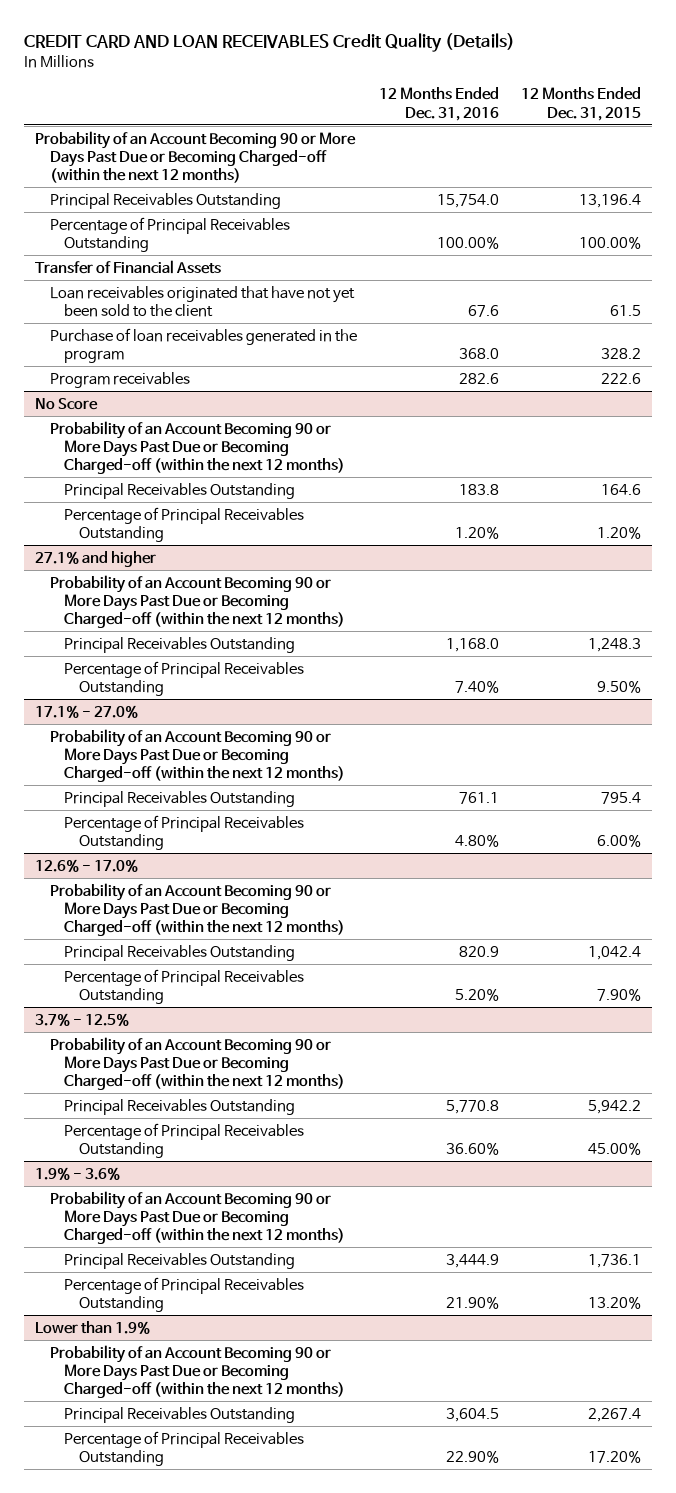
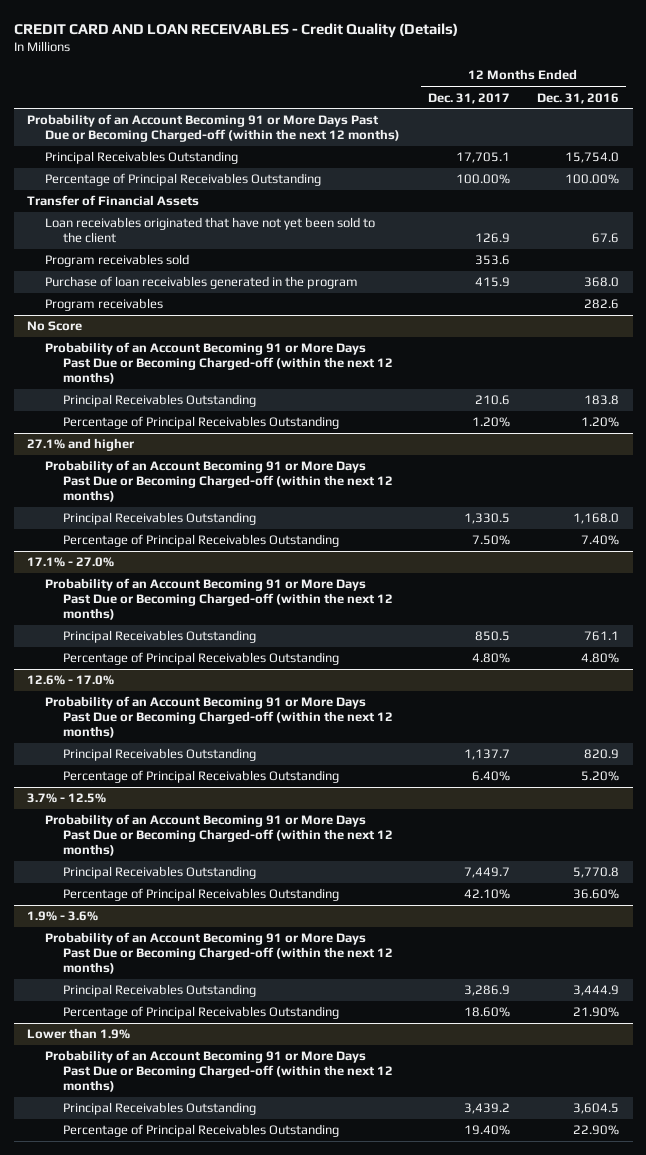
[23,32,515,52] CREDIT CARD AND LOAN RECEIVABLES Credit Quality (Details) -> [13,22,458,38] CREDIT CARD AND LOAN RECEIVABLES - Credit Quality (Details)
[521,87,642,121] 12 Months Ended Dec. 31, 2015 -> none
none -> [427,92,510,104] Dec. 31, 2017
[34,130,356,184] Probability of an Account Becoming 90 or More Days Past Due or Becoming Charged-off (within the next 12 months) -> [27,114,401,143] Probability of an Account Becoming 91 or More Days Past Due or Becoming Charged-off (within the next 12 months)
none -> [45,254,190,268] Program receivables sold
[49,420,346,475] Probability of an Account Becoming 90 or More Days Past Due or Becoming Charged-off (within the next 12 months) -> [45,342,394,385] Probability of an Account Becoming 91 or More Days Past Due or Becoming Charged-off (within the next 12 months)
[49,574,346,629] Probability of an Account Becoming 90 or More Days Past Due or Becoming Charged-off (within the next 12 months) -> [45,460,394,503] Probability of an Account Becoming 91 or More Days Past Due or Becoming Charged-off (within the next 12 months)
[49,728,346,783] Probability of an Account Becoming 90 or More Days Past Due or Becoming Charged-off (within the next 12 months) -> [45,578,394,621] Probability of an Account Becoming 91 or More Days Past Due or Becoming Charged-off (within the next 12 months)
[49,882,346,937] Probability of an Account Becoming 90 or More Days Past Due or Becoming Charged-off (within the next 12 months) -> [45,696,394,739] Probability of an Account Becoming 91 or More Days Past Due or Becoming Charged-off (within the next 12 months)
[49,1036,346,1091] Probability of an Account Becoming 90 or More Days Past Due or Becoming Charged-off (within the next 12 months) -> [45,814,394,857] Probability of an Account Becoming 91 or More Days Past Due or Becoming Charged-off (within the next 12 months)
[49,1190,346,1245] Probability of an Account Becoming 90 or More Days Past Due or Becoming Charged-off (within the next 12 months) -> [45,932,394,975] Probability of an Account Becoming 91 or More Days Past Due or Becoming Charged-off (within the next 12 months)
[49,1344,346,1399] Probability of an Account Becoming 90 or More Days Past Due or Becoming Charged-off (within the next 12 months) -> [45,1050,394,1093] Probability of an Account Becoming 91 or More Days Past Due or Becoming Charged-off (within the next 12 months)

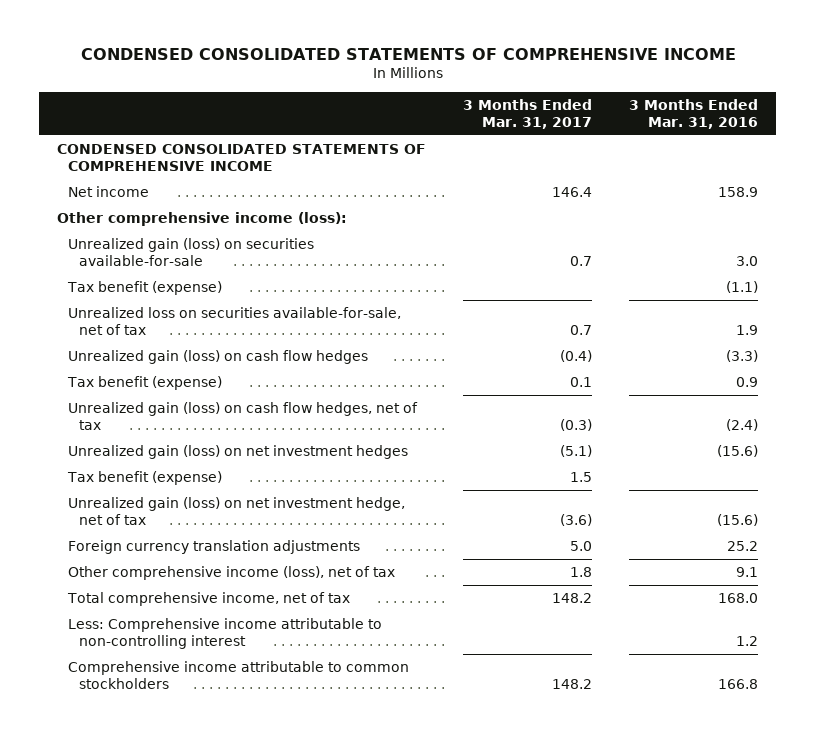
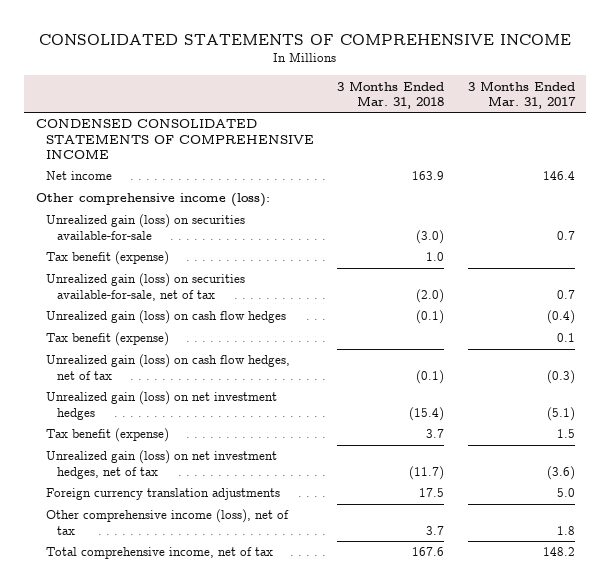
[80,48,736,61] CONDENSED CONSOLIDATED STATEMENTS OF COMPREHENSIVE INCOME -> [39,33,572,45] CONSOLIDATED STATEMENTS OF COMPREHENSIVE INCOME
[628,99,758,129] 3 Months Ended Mar. 31, 2016 -> none
none -> [337,80,445,109] 3 Months Ended Mar. 31, 2018
[68,307,402,335] Unrealized loss on securities available-for-sale, net of tax -> [46,273,246,301] Unrealized gain (loss) on securities available-for-sale, net of tax
[68,497,406,525] Unrealized gain (loss) on net investment hedge, net of tax -> [46,450,278,479] Unrealized gain (loss) on net investment hedges, net of tax
[68,618,383,649] Less: Comprehensive income attributable to non-controlling interest -> none
[68,661,410,689] Comprehensive income attributable to common stockholders -> none

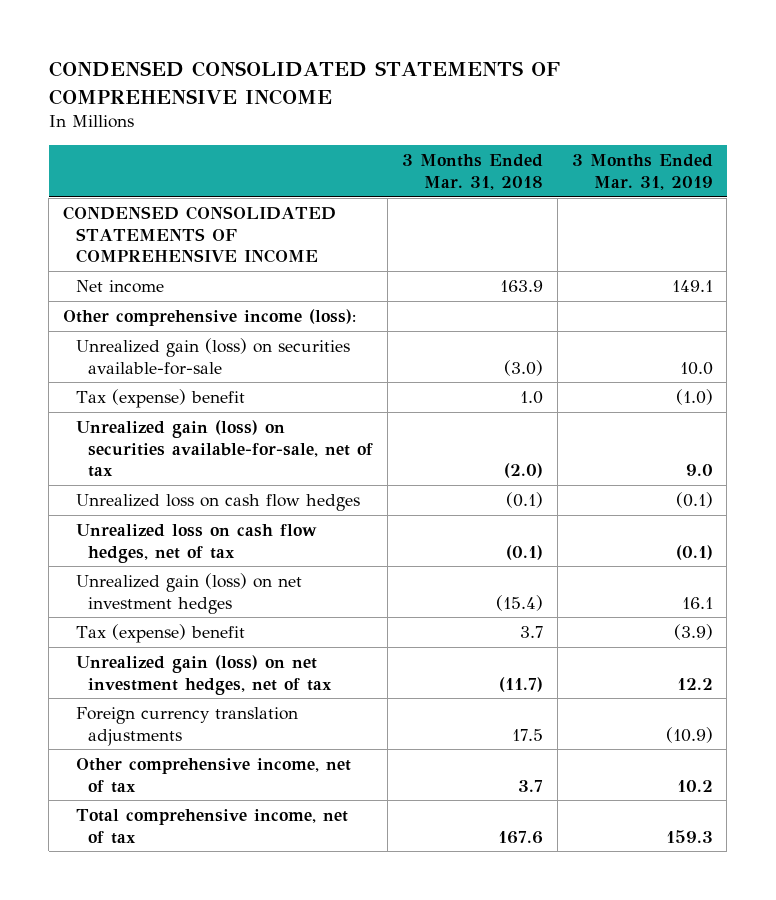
[39,33,572,45] CONSOLIDATED STATEMENTS OF COMPREHENSIVE INCOME -> [48,61,560,105] CONDENSED CONSOLIDATED STATEMENTS OF COMPREHENSIVE INCOME
[467,80,576,109] 3 Months Ended Mar. 31, 2017 -> none
none -> [571,154,713,190] 3 Months Ended Mar. 31, 2019
[46,251,170,266] Tax benefit (expense) -> [75,389,245,409] Tax (expense) benefit
[46,332,170,347] Tax benefit (expense) -> none
[46,310,287,325] Unrealized gain (loss) on cash flow hedges -> [75,494,360,512] Unrealized loss on cash flow hedges
[46,354,291,380] Unrealized gain (loss) on cash flow hedges, net of tax -> [75,524,317,563] Unrealized loss on cash flow hedges, net of tax
[46,428,170,443] Tax benefit (expense) -> [75,624,245,644] Tax (expense) benefit
[46,509,290,535] Other comprehensive income (loss), net of tax -> [75,758,351,793] Other comprehensive income, net of tax

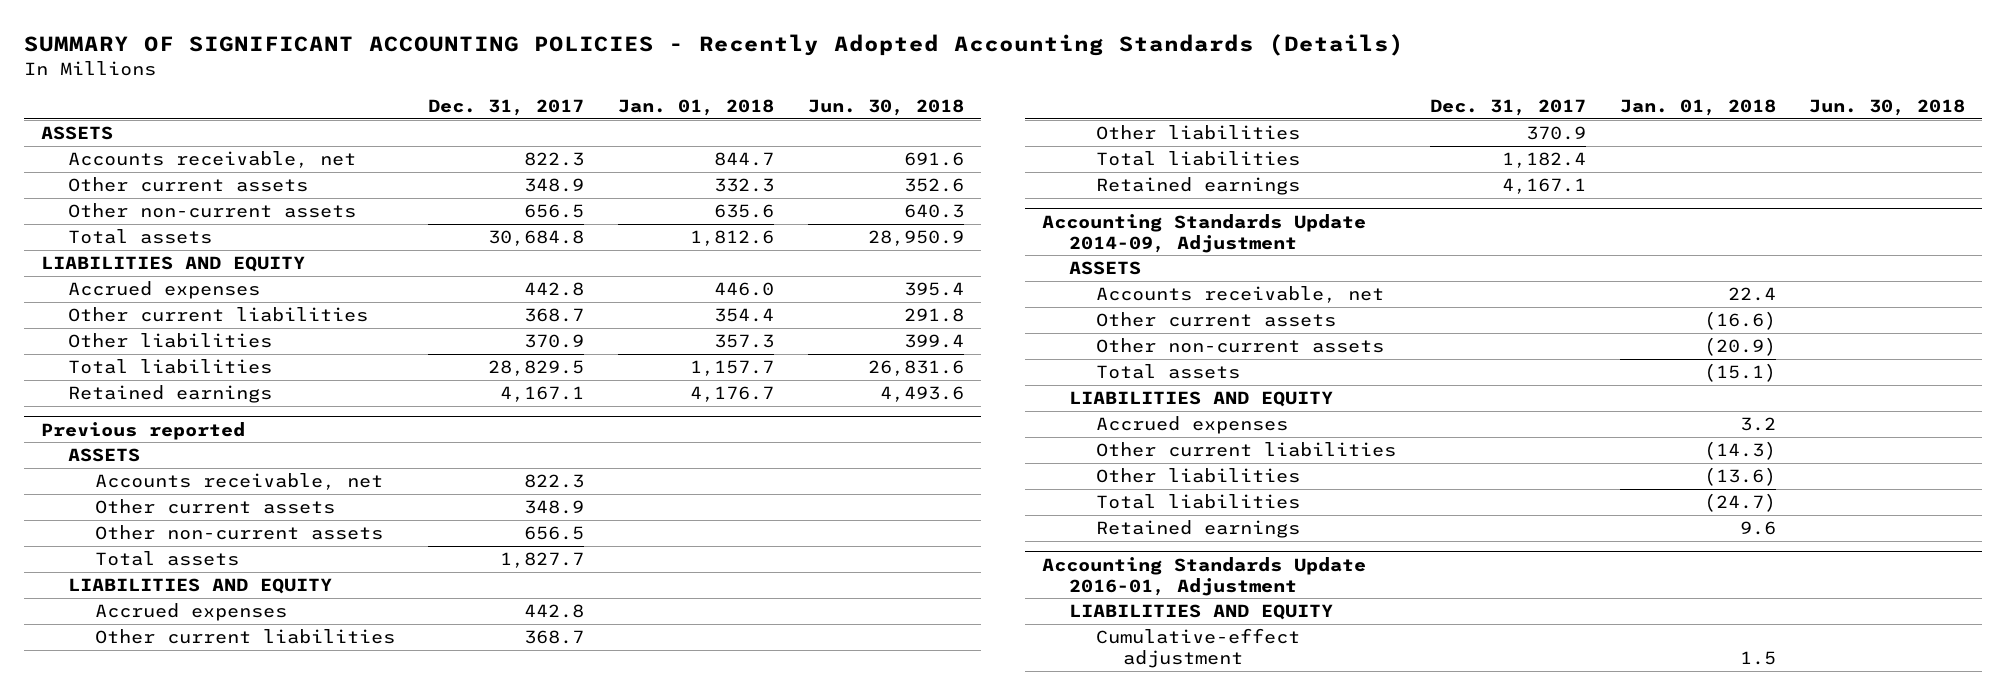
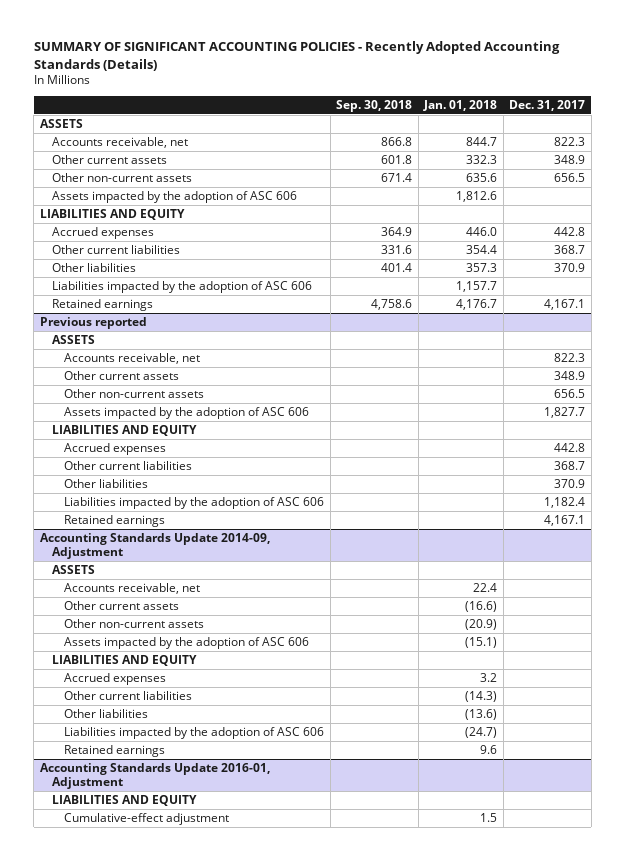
[808,98,965,116] Jun. 30, 2018 -> none
none -> [336,99,413,112] Sep. 30, 2018
[67,229,212,245] Total assets -> none
none -> [51,191,297,204] Assets impacted by the adoption of ASC 606
[67,359,272,375] Total liabilities -> none
none -> [51,281,312,294] Liabilities impacted by the adoption of ASC 606
[94,551,239,567] Total assets -> [64,407,310,420] Assets impacted by the adoption of ASC 606
[1095,151,1300,167] Total liabilities -> [64,497,325,510] Liabilities impacted by the adoption of ASC 606
[1095,364,1240,380] Total assets -> [64,637,310,650] Assets impacted by the adoption of ASC 606
[1095,494,1300,510] Total liabilities -> [64,727,325,740] Liabilities impacted by the adoption of ASC 606

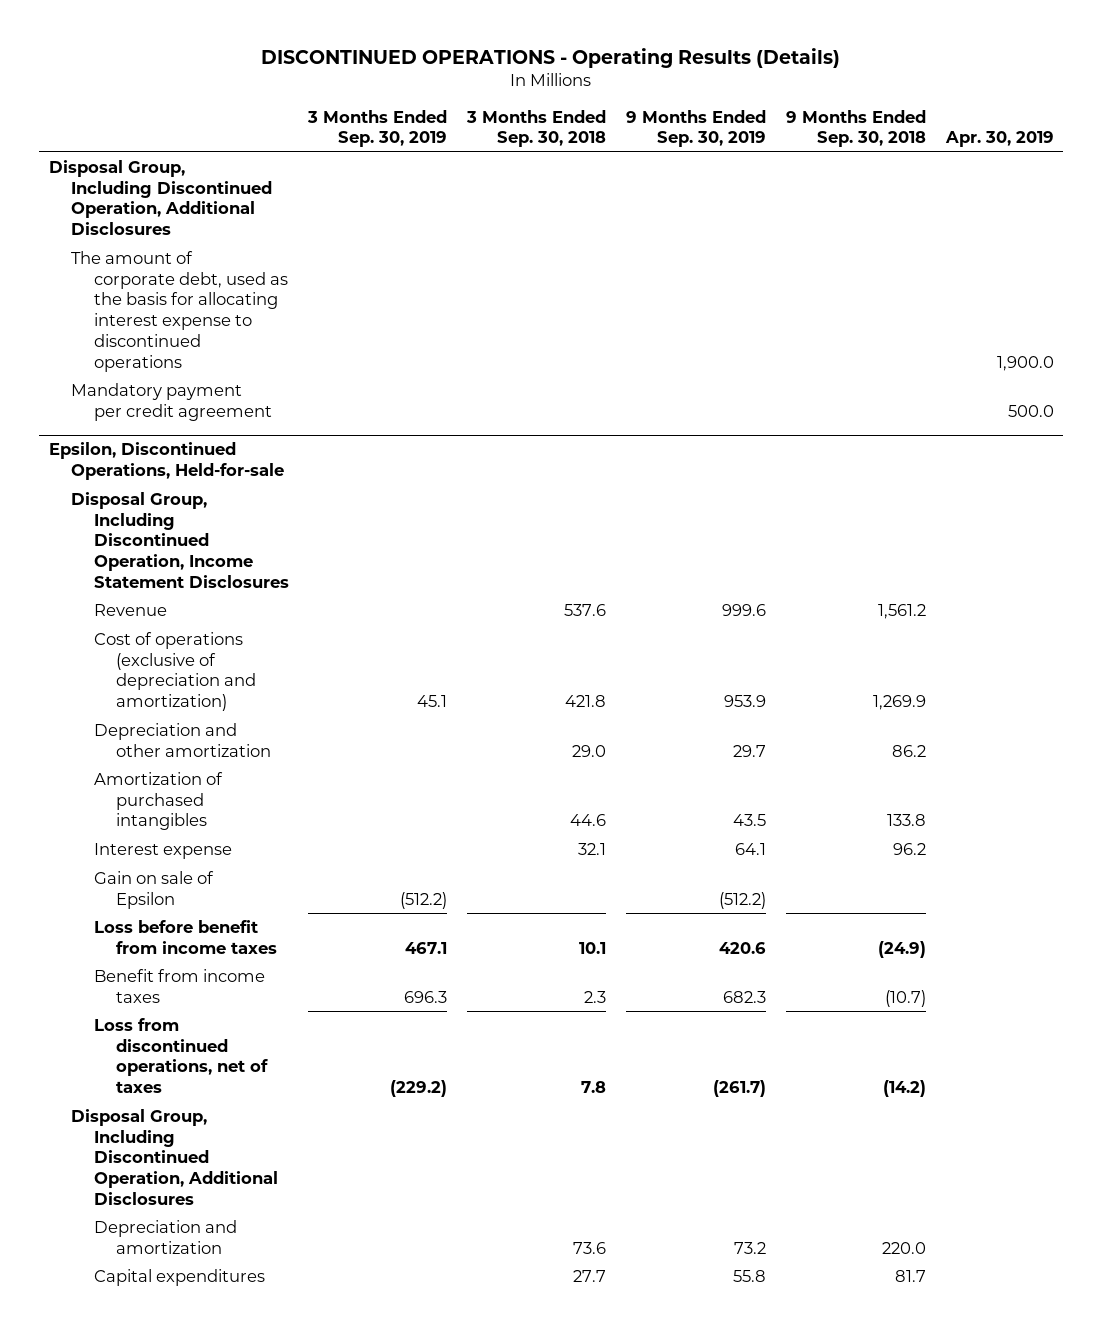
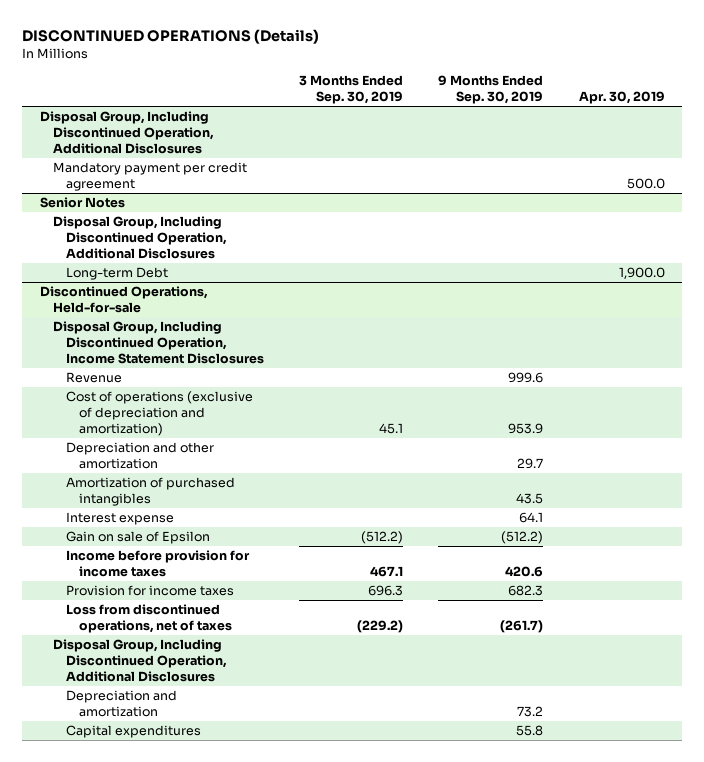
[261,48,841,69] DISCONTINUED OPERATIONS - Operating Results (Details) -> [21,29,319,45] DISCONTINUED OPERATIONS (Details)
[466,109,607,148] 3 Months Ended Sep. 30, 2018 -> none
[785,109,926,148] 9 Months Ended Sep. 30, 2018 -> none
[71,250,288,372] The amount of corporate debt, used as the basis for allocating interest expense to discontinued operations -> none
none -> [39,197,125,209] Senior Notes
none -> [52,216,227,260] Disposal Group, Including Discontinued Operation, Additional Disclosures
none -> [65,267,168,281] Long-term Debt
[48,442,285,481] Epsilon, Discontinued Operations, Held-for-sale -> [39,286,208,314] Discontinued Operations, Held-for-sale
[93,919,278,954] Loss before benefit from income taxes -> [65,550,250,578] Income before provision for income taxes
[93,968,265,1003] Benefit from income taxes -> [65,585,234,597] Provision for income taxes

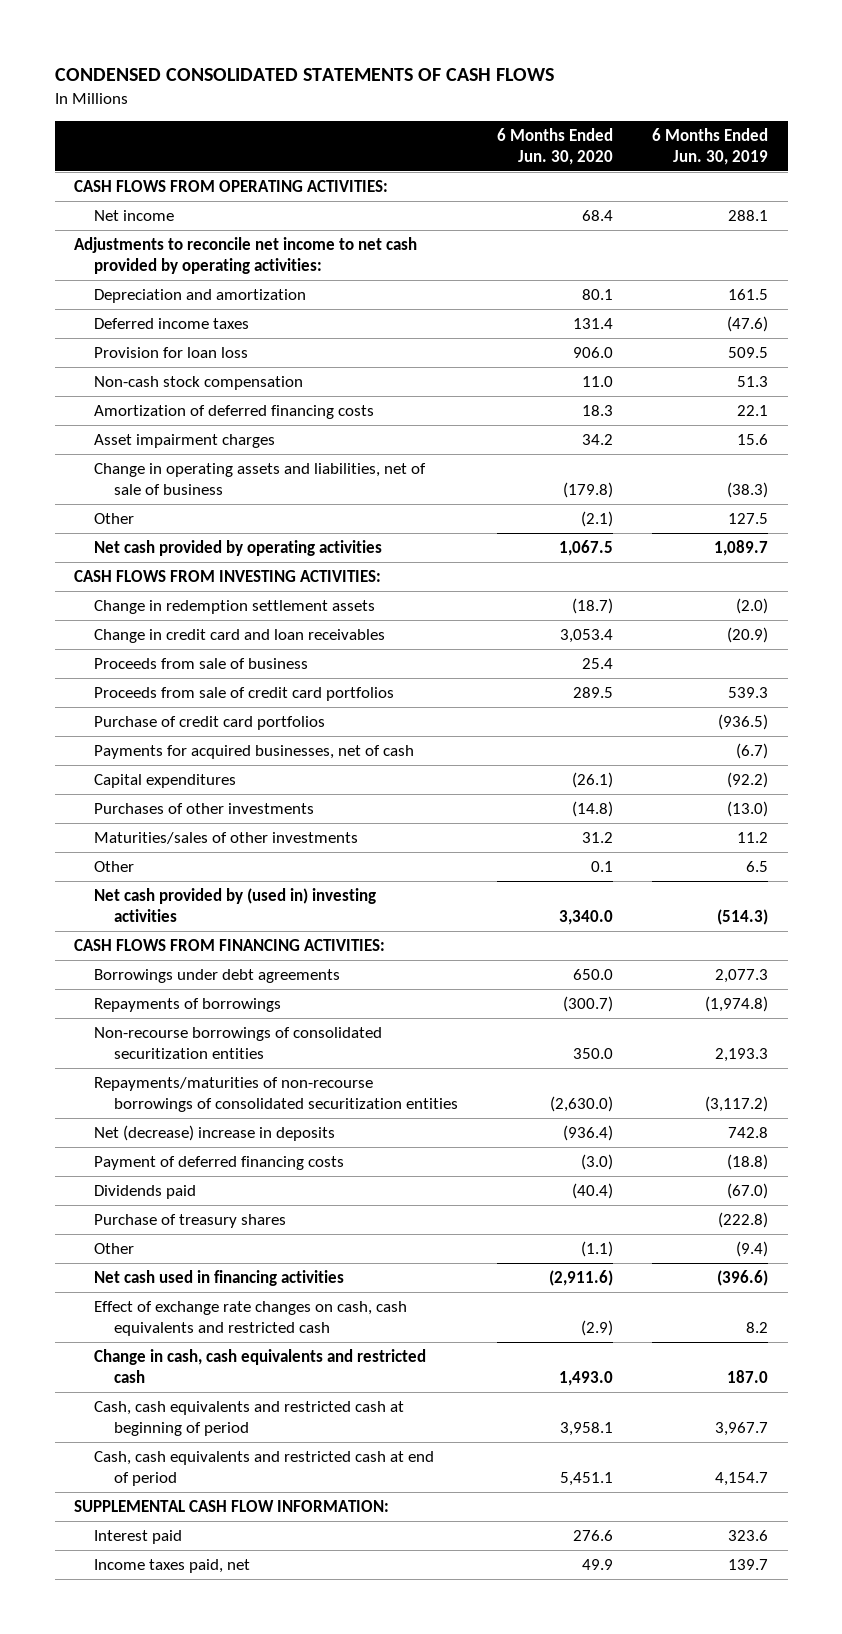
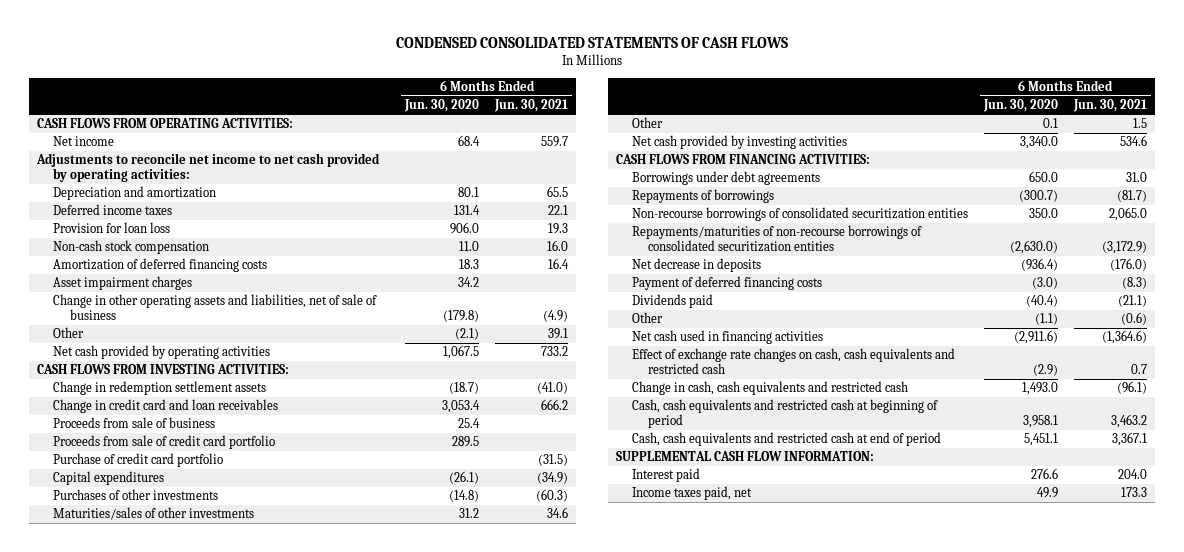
[652,127,769,165] 6 Months Ended Jun. 30, 2019 -> none
none -> [494,99,569,113] Jun. 30, 2021
[94,463,427,496] Change in operating assets and liabilities, net of sale of business -> [53,294,378,320] Change in other operating assets and liabilities, net of sale of business
[94,745,415,760] Payments for acquired businesses, net of cash -> none
[94,687,395,702] Proceeds from sale of credit card portfolios -> [53,435,276,450] Proceeds from sale of credit card portfolio
[94,716,326,731] Purchase of credit card portfolios -> [53,453,224,468] Purchase of credit card portfolio
[94,888,377,923] Net cash provided by (used in) investing activities -> [631,135,847,150] Net cash provided by investing activities
[94,1125,336,1142] Net (decrease) increase in deposits -> [631,258,761,273] Net decrease in deposits
[94,1214,287,1229] Purchase of treasury shares -> none

